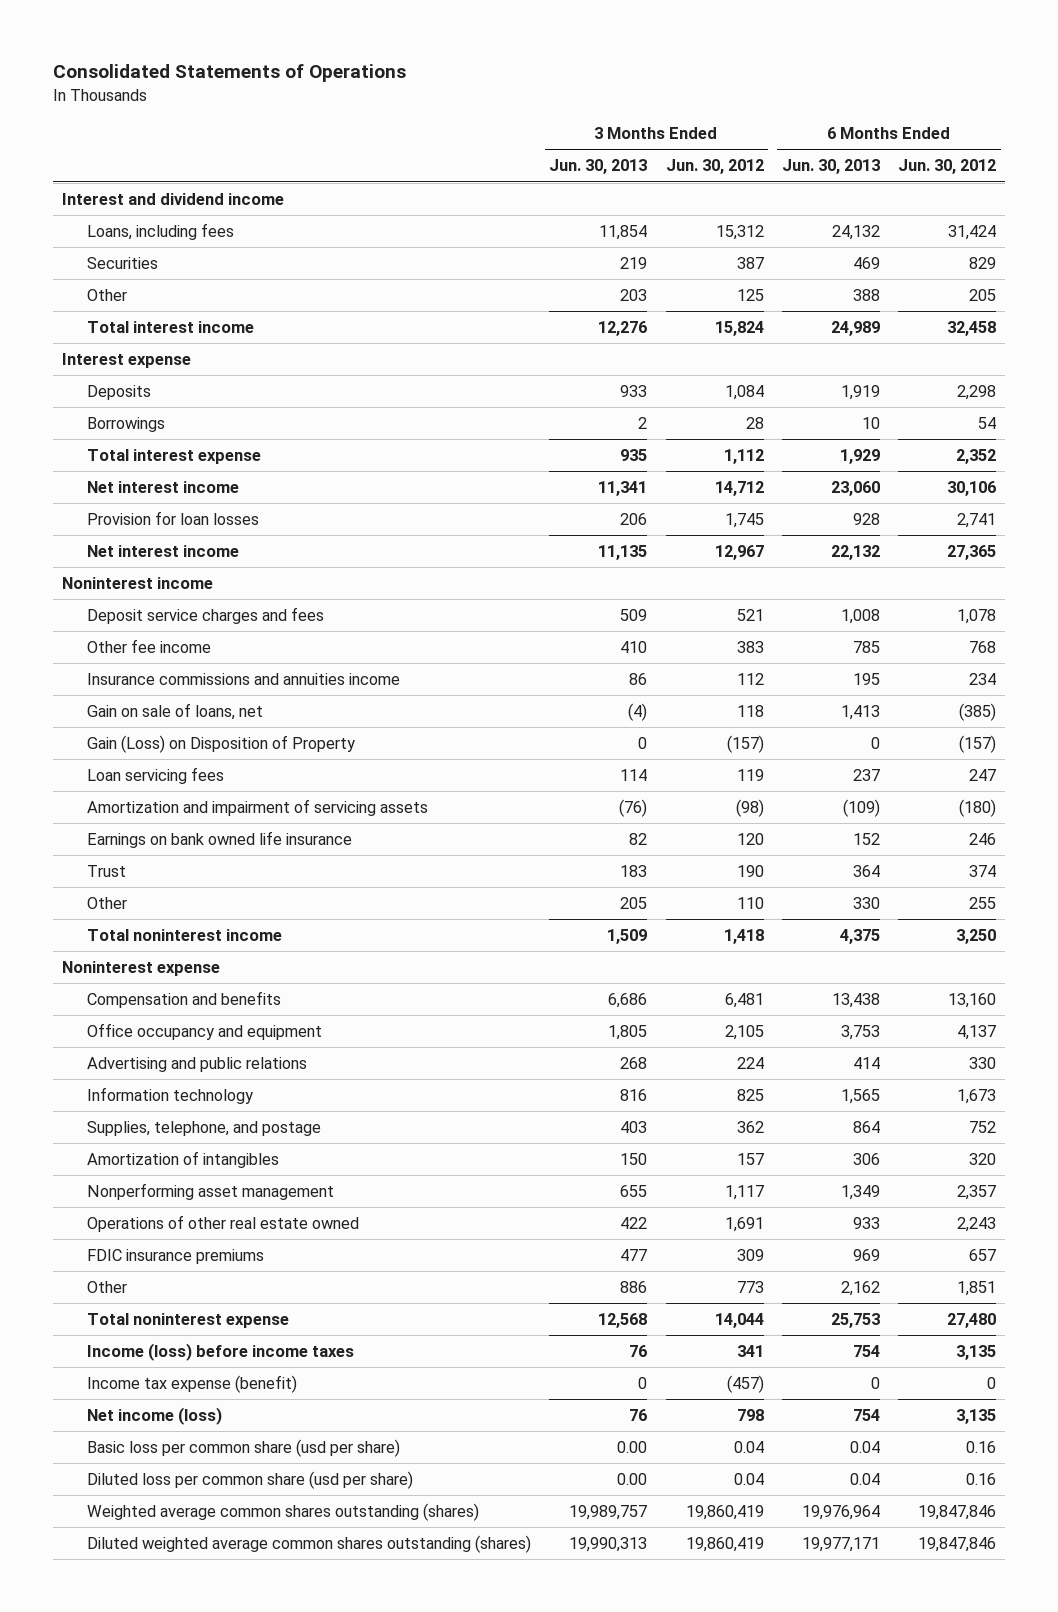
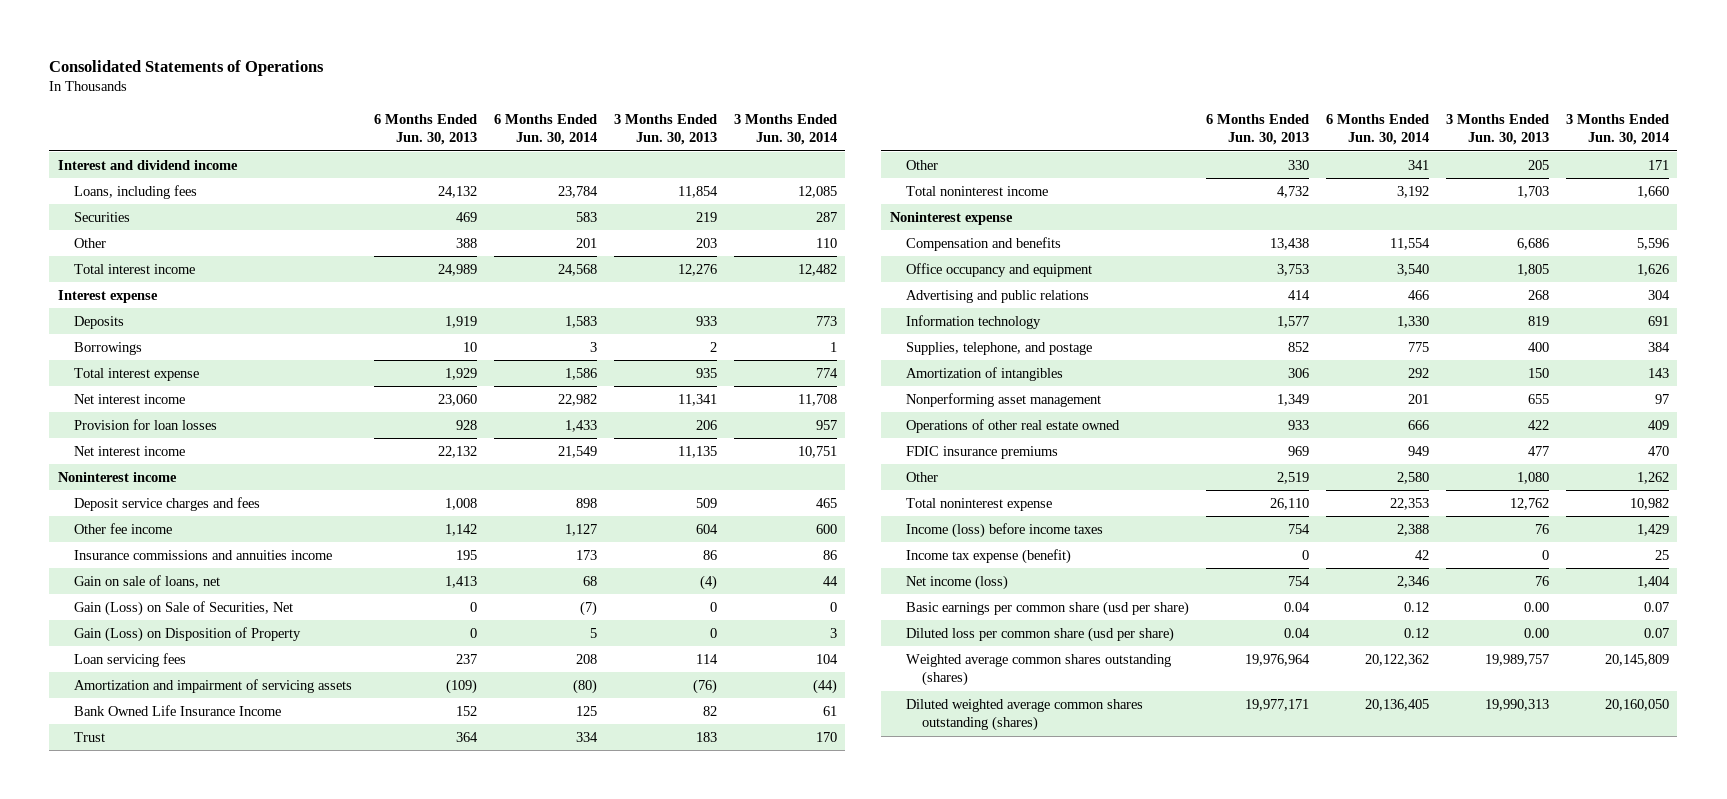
[665,159,764,175] Jun. 30, 2012 -> none
[897,159,996,175] Jun. 30, 2012 -> none
none -> [493,113,597,145] 6 Months Ended Jun. 30, 2014
none -> [733,113,837,145] 3 Months Ended Jun. 30, 2014
[620,640,648,653] 410 -> [695,523,718,534] 604
[852,640,880,653] 785 -> [444,523,477,536] 1,142
none -> [73,600,293,616] Gain (Loss) on Sale of Securities, Net
[87,830,353,848] Earnings on bank owned life insurance -> [73,704,281,716] Bank Owned Life Insurance Income
[607,928,648,944] 1,509 -> [1516,185,1549,198] 1,703
[839,928,880,944] 4,375 -> [1276,185,1309,198] 4,732
[620,1088,648,1101] 816 -> [1527,315,1549,326] 819
[840,1088,880,1104] 1,565 -> [1276,315,1309,328] 1,577
[620,1120,648,1133] 403 -> [1527,341,1549,352] 400
[852,1120,880,1133] 864 -> [1287,341,1309,352] 852
[620,1280,648,1293] 886 -> [1516,471,1549,484] 1,080
[840,1280,880,1296] 2,162 -> [1276,471,1309,484] 2,519
[598,1312,648,1328] 12,568 -> [1509,497,1549,510] 12,762
[830,1312,880,1328] 25,753 -> [1269,497,1309,510] 26,110
[87,1438,401,1457] Basic loss per common share (usd per share) -> [905,600,1189,616] Basic earnings per common share (usd per share)

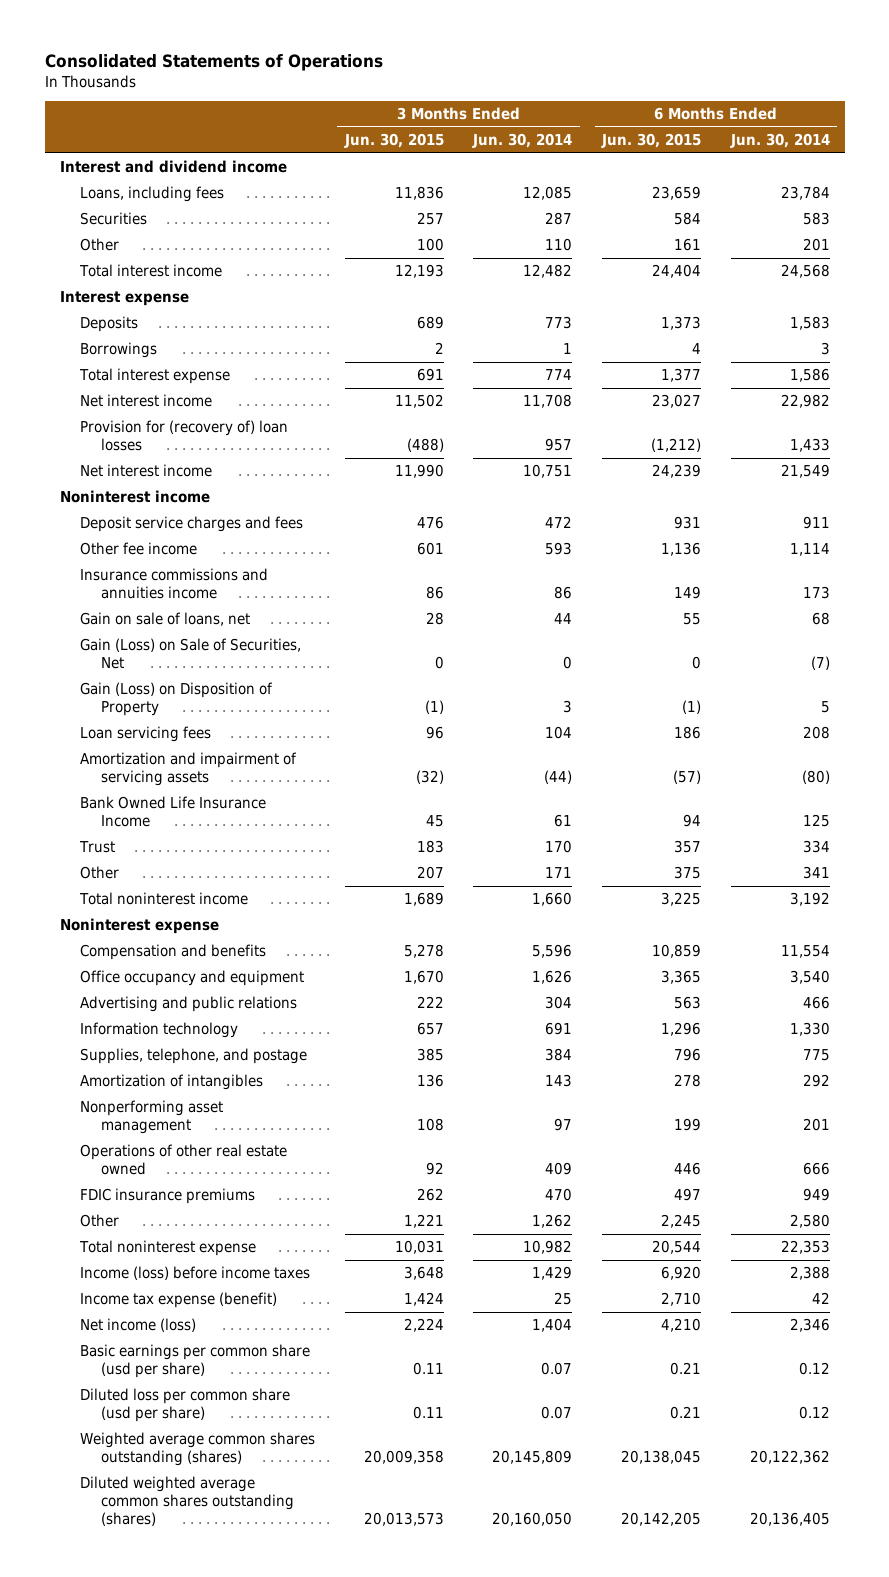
[373,113,477,145] 6 Months Ended Jun. 30, 2013 -> none
[613,113,717,145] 3 Months Ended Jun. 30, 2013 -> none
none -> [343,133,444,149] Jun. 30, 2015
none -> [601,133,702,149] Jun. 30, 2015
[73,418,217,430] Provision for loan losses -> [80,420,289,452] Provision for (recovery of) loan losses
[575,497,597,508] 898 -> [802,516,830,530] 911
[815,497,837,508] 465 -> [545,516,573,529] 472
[564,523,597,536] 1,127 -> [789,543,830,557] 1,114
[815,523,837,534] 600 -> [545,542,573,556] 593

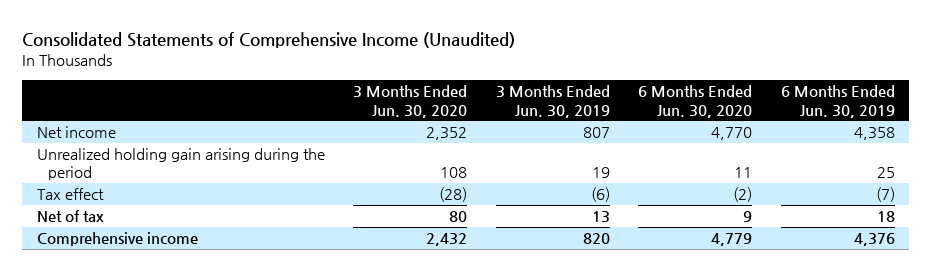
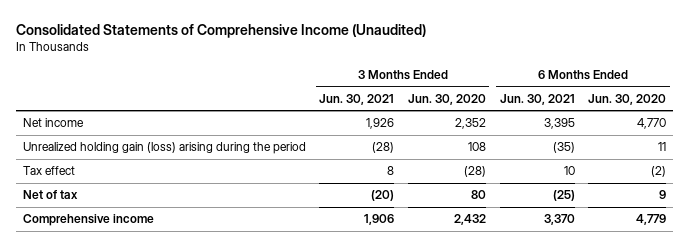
[495,85,610,118] 3 Months Ended Jun. 30, 2019 -> none
[780,85,895,118] 6 Months Ended Jun. 30, 2019 -> none
none -> [319,94,395,106] Jun. 30, 2021
none -> [499,94,575,106] Jun. 30, 2021
[36,148,325,181] Unrealized holding gain arising during the period -> [22,142,306,155] Unrealized holding gain (loss) arising during the period

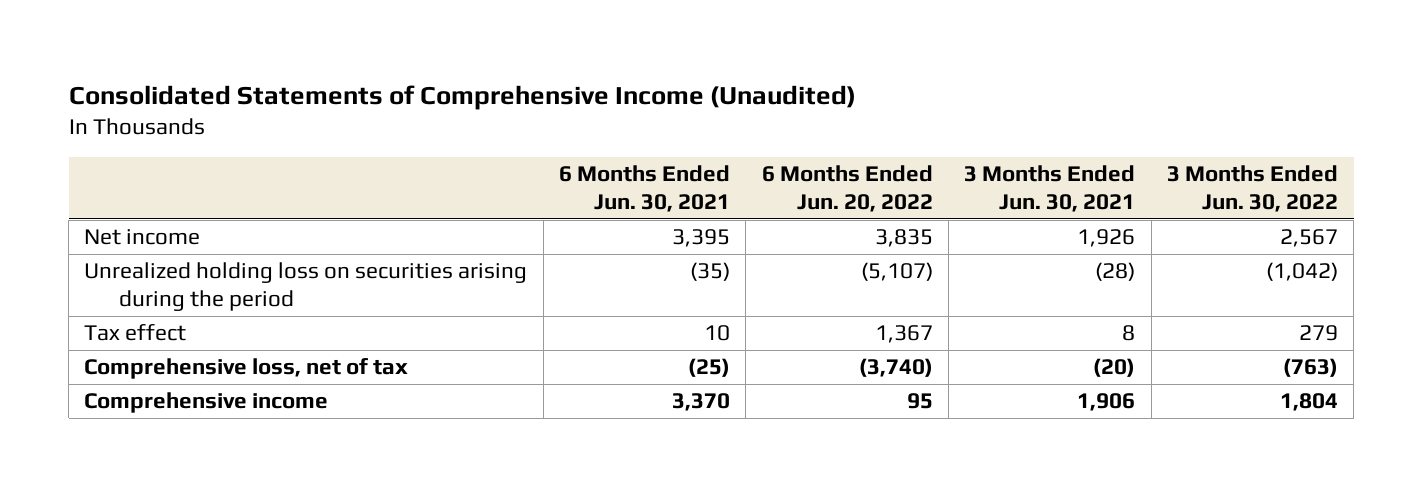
[407,94,486,106] Jun. 30, 2020 -> none
[588,94,667,106] Jun. 30, 2020 -> none
none -> [761,165,933,212] 6 Months Ended Jun. 20, 2022
none -> [1166,165,1338,212] 3 Months Ended Jun. 30, 2022
[22,142,306,155] Unrealized holding gain (loss) arising during the period -> [84,262,528,311] Unrealized holding loss on securities arising during the period
[22,190,78,200] Net of tax -> [84,358,409,380] Comprehensive loss, net of tax

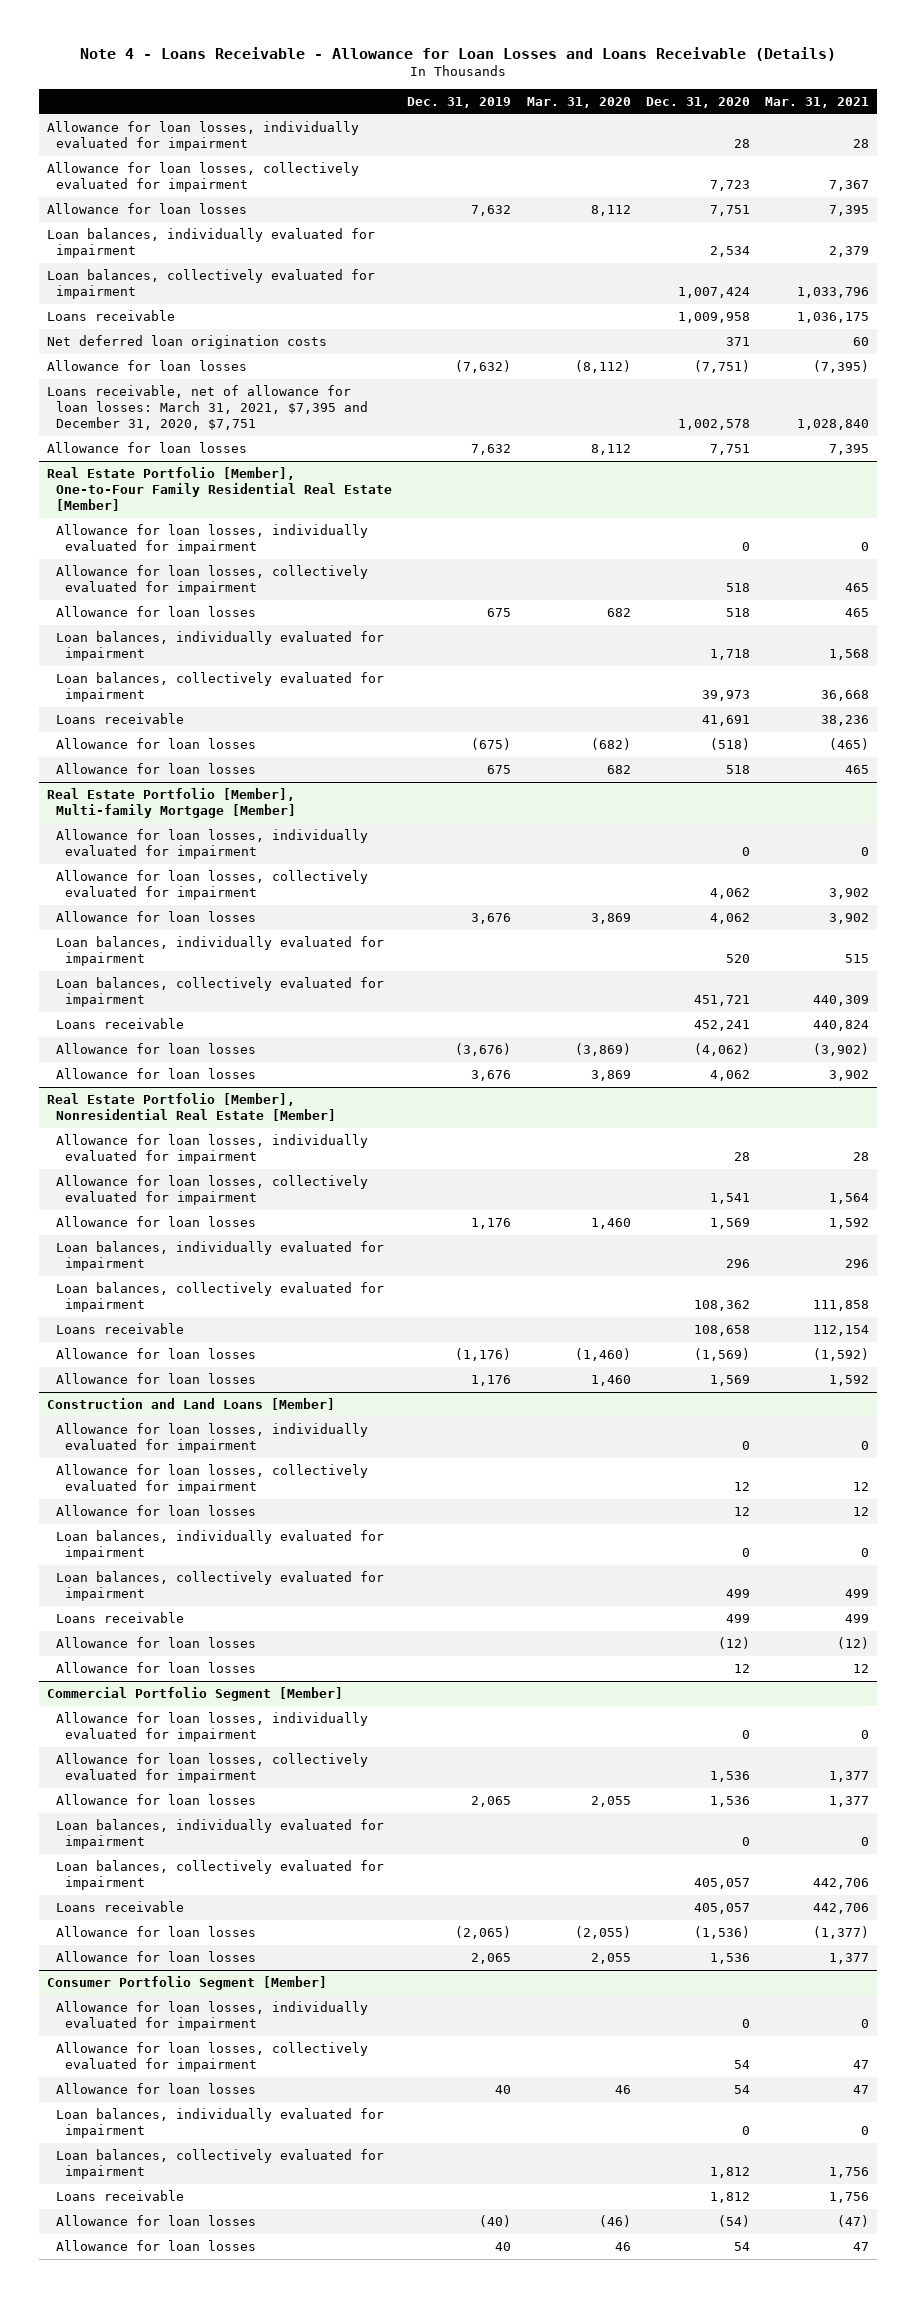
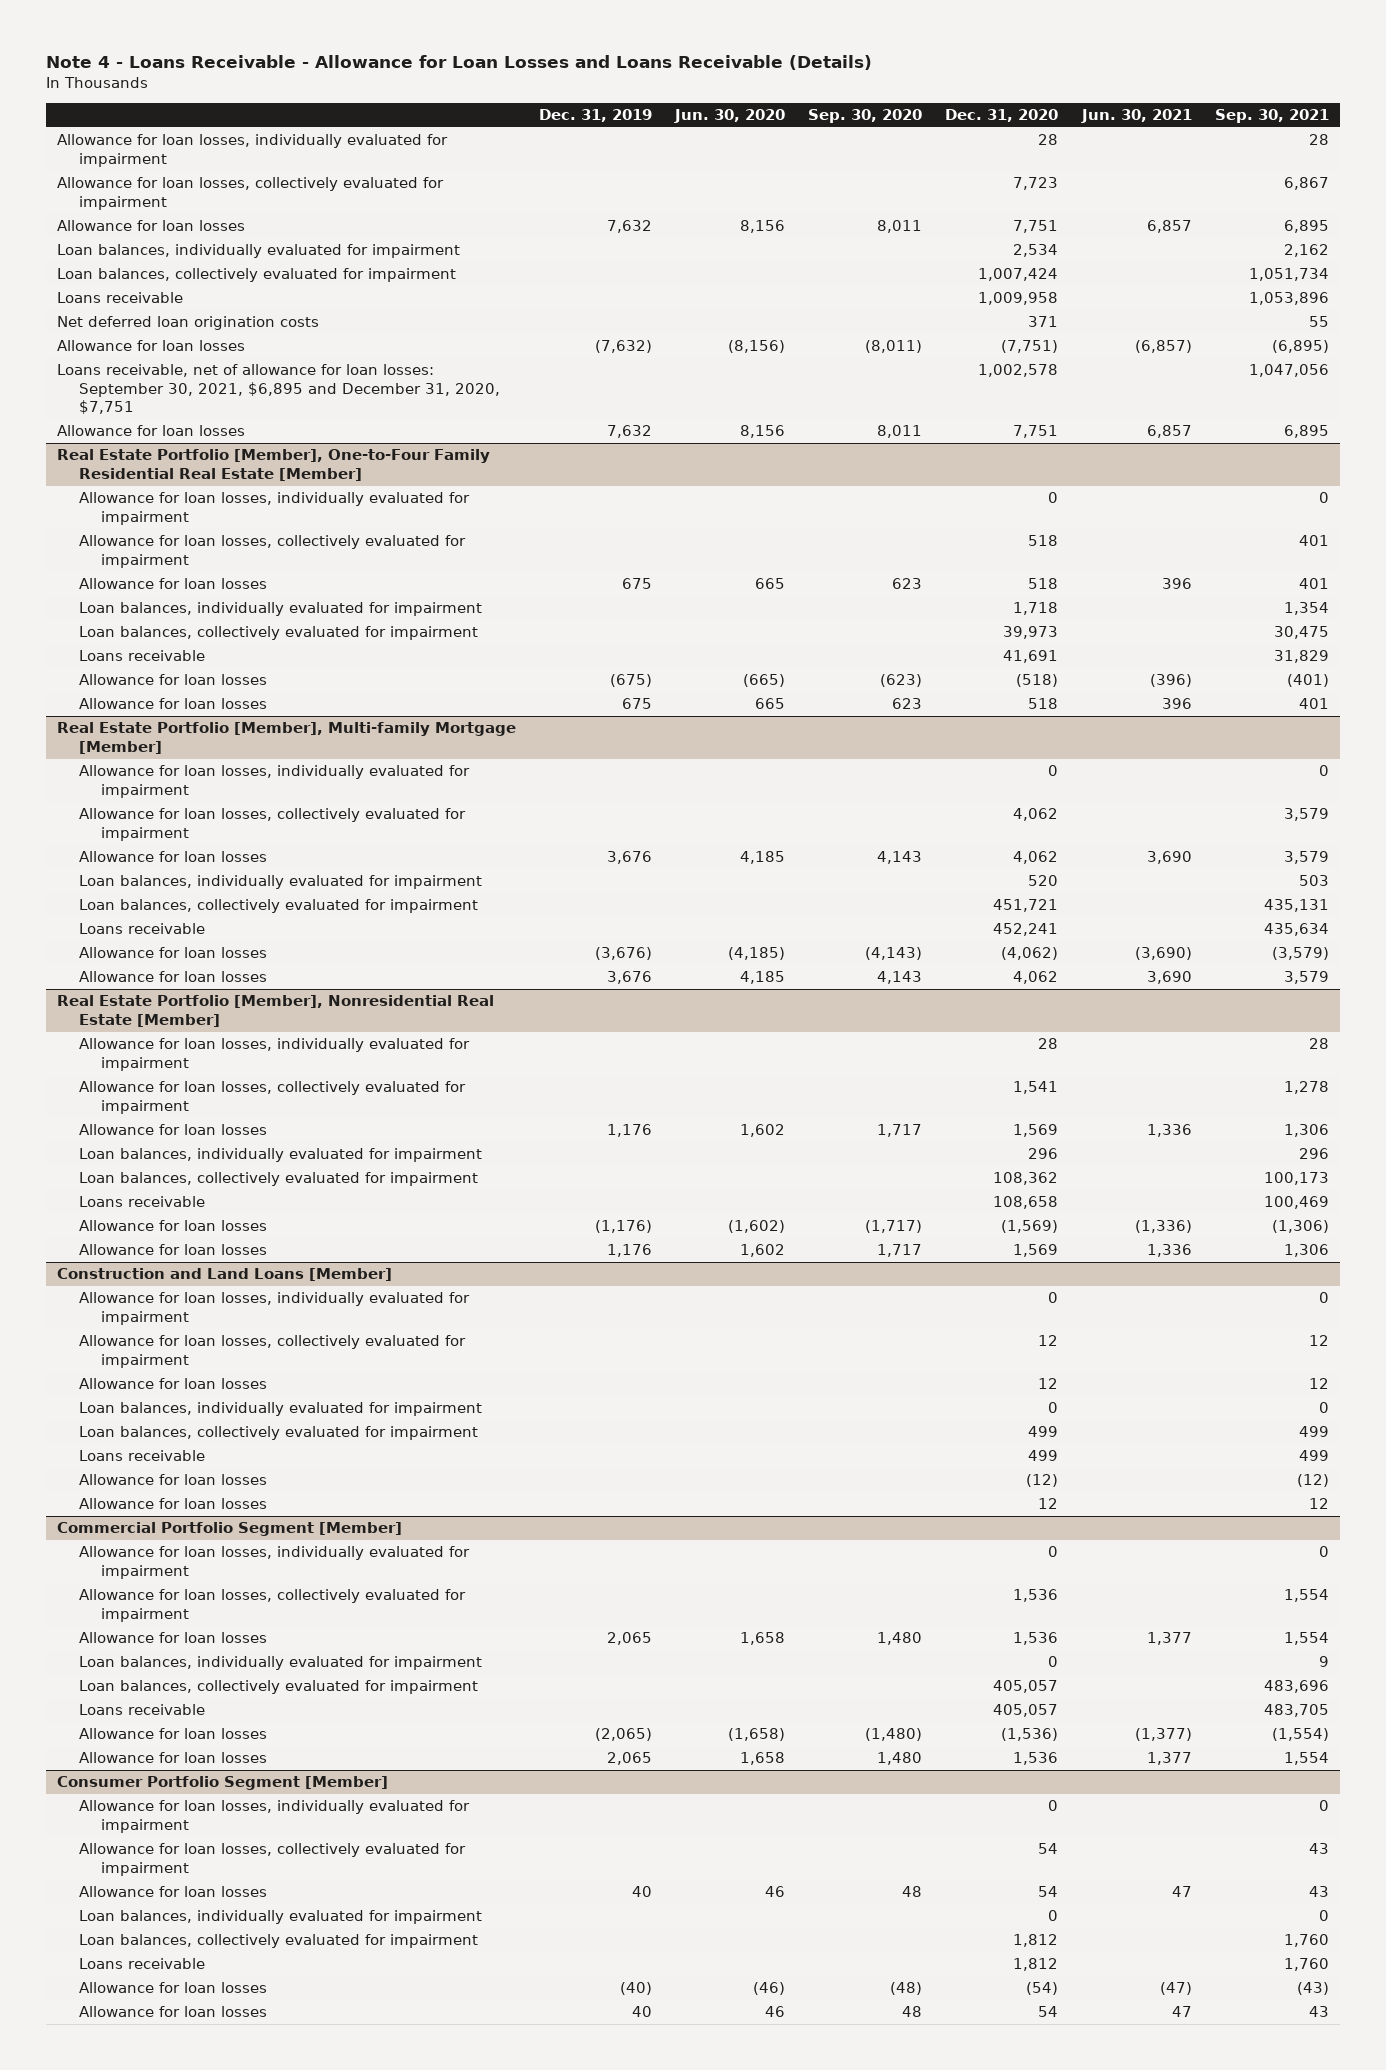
[526,96,631,108] Mar. 31, 2020 -> none
[765,96,870,108] Mar. 31, 2021 -> none
none -> [674,109,786,124] Jun. 30, 2020
none -> [808,109,923,124] Sep. 30, 2020
none -> [1080,109,1192,124] Jun. 30, 2021
none -> [1214,109,1329,124] Sep. 30, 2021
[46,385,368,430] Loans receivable, net of allowance for loan losses: March 31, 2021, $7,395 and December 31, 2020, $7,751 -> [57,364,501,415] Loans receivable, net of allowance for loan losses: September 30, 2021, $6,895 and December 31, 2020, $7,751

